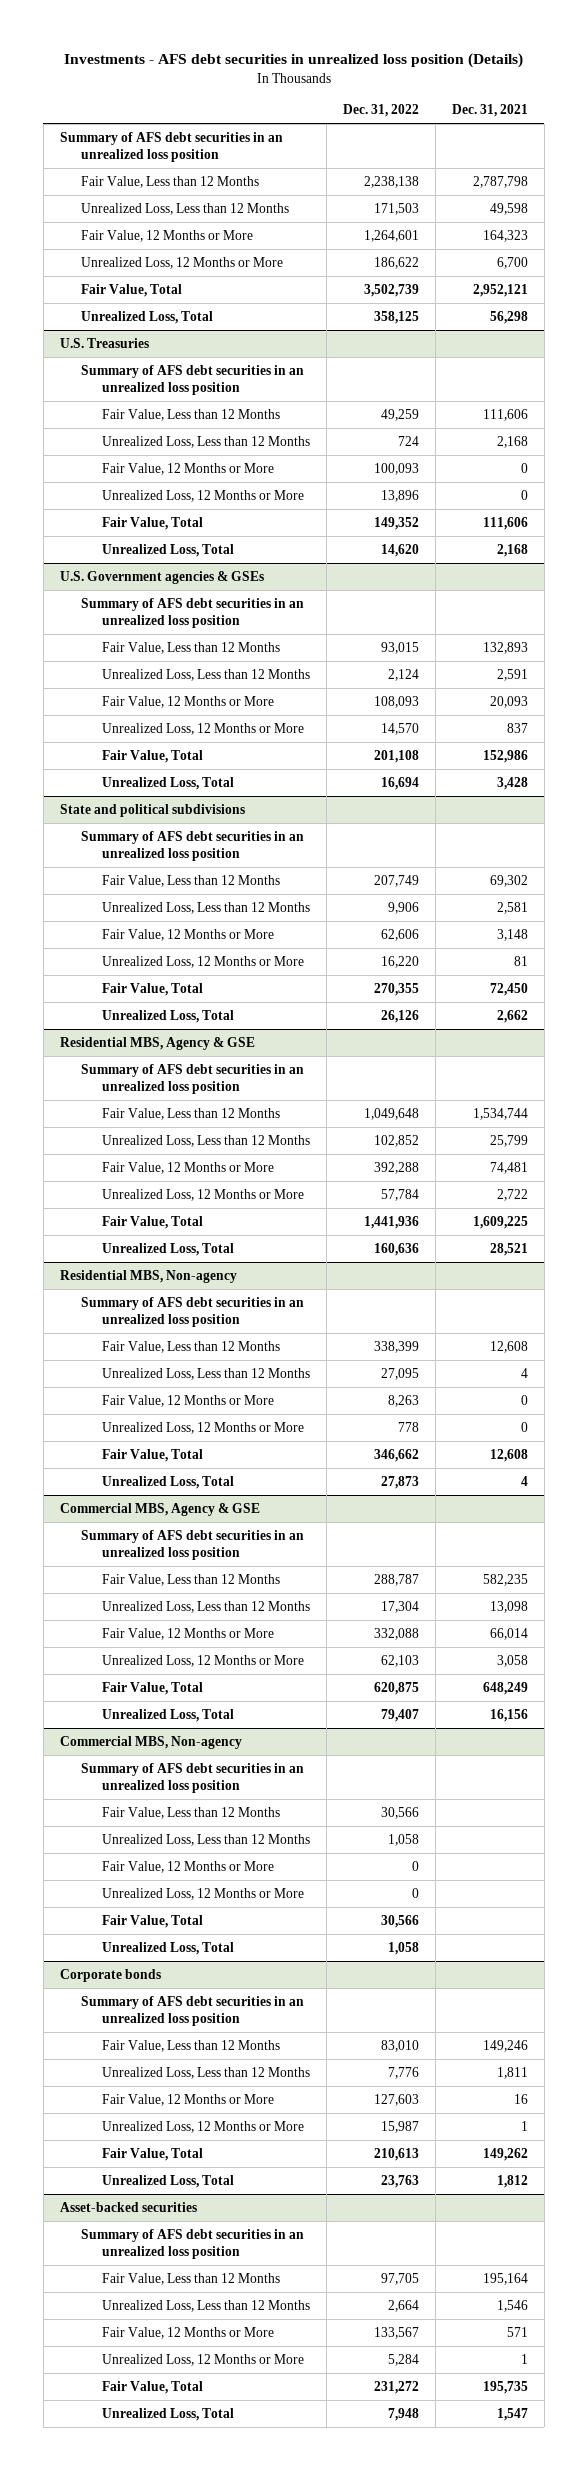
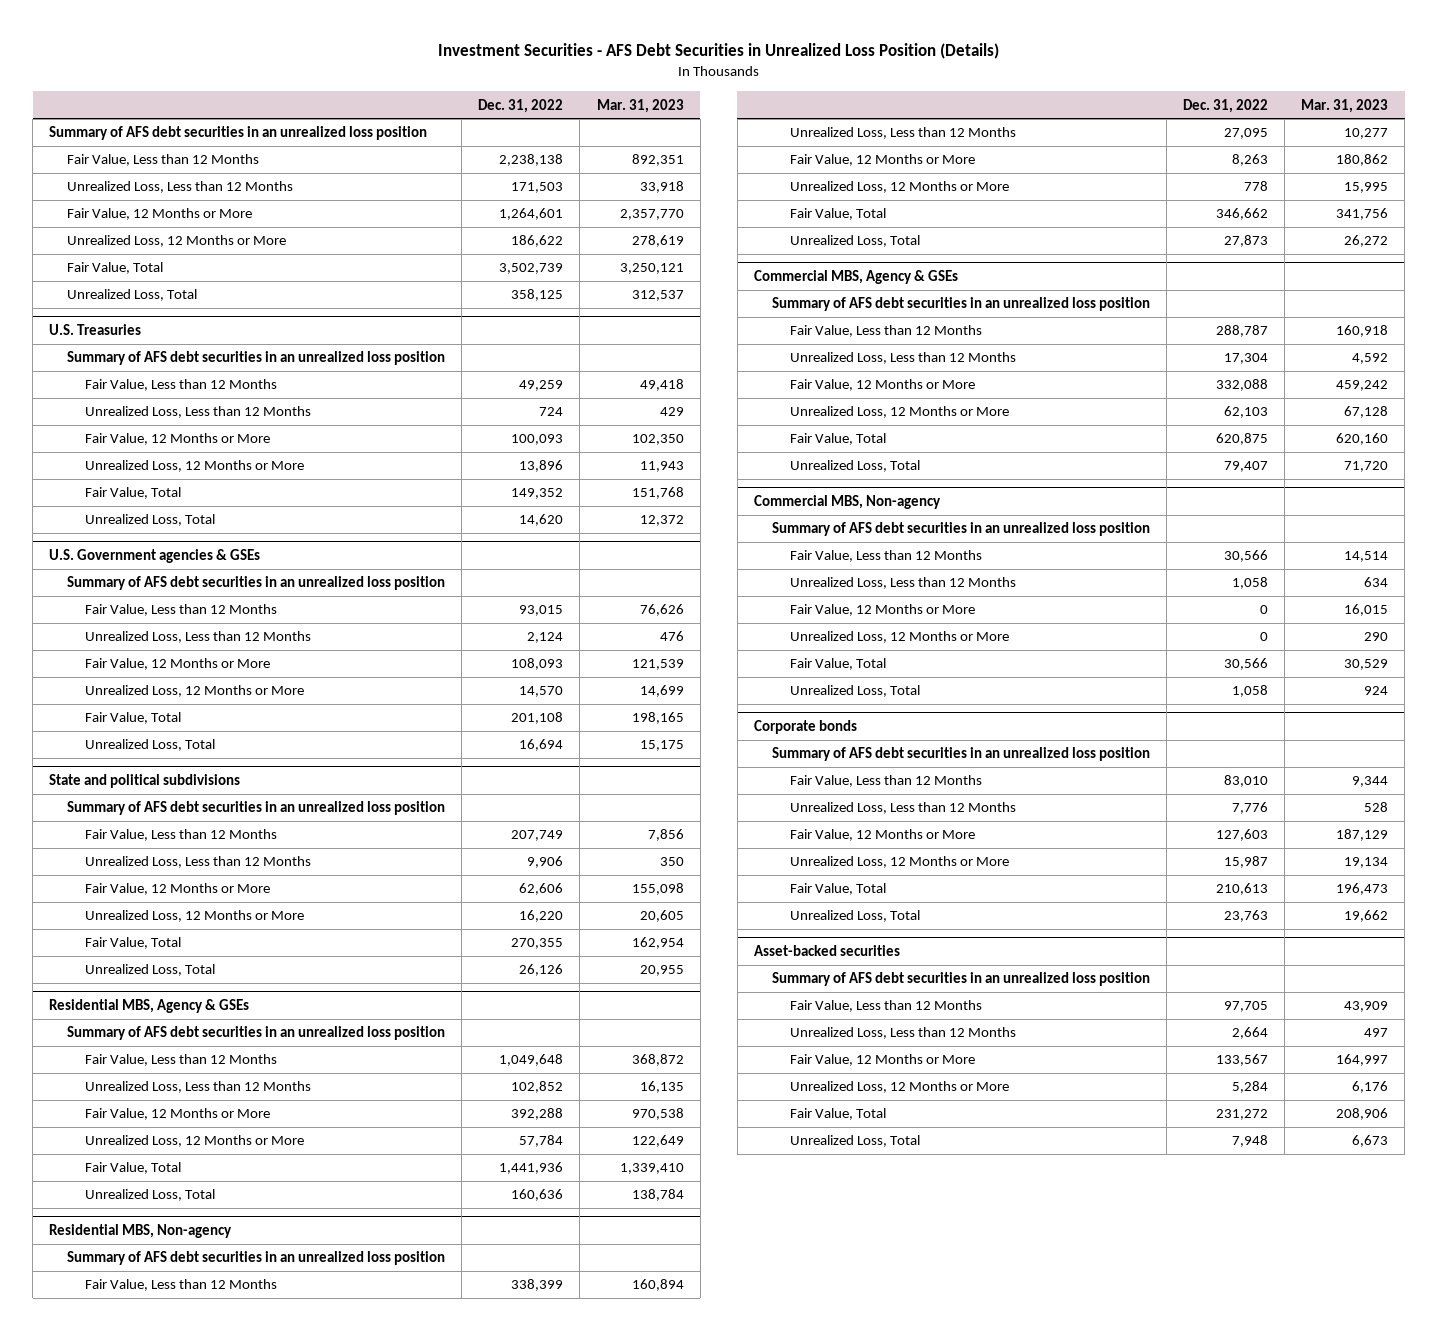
[63,53,523,69] Investments - AFS debt securities in unrealized loss position (Details) -> [437,43,999,60] Investment Securities - AFS Debt Securities in Unrealized Loss Position (Details)
[451,104,528,118] Dec. 31, 2021 -> none
none -> [596,98,684,113] Mar. 31, 2023
[59,1036,255,1050] Residential MBS, Agency & GSE -> [49,999,250,1014] Residential MBS, Agency & GSEs
[59,1502,260,1516] Commercial MBS, Agency & GSE -> [753,270,958,285] Commercial MBS, Agency & GSEs

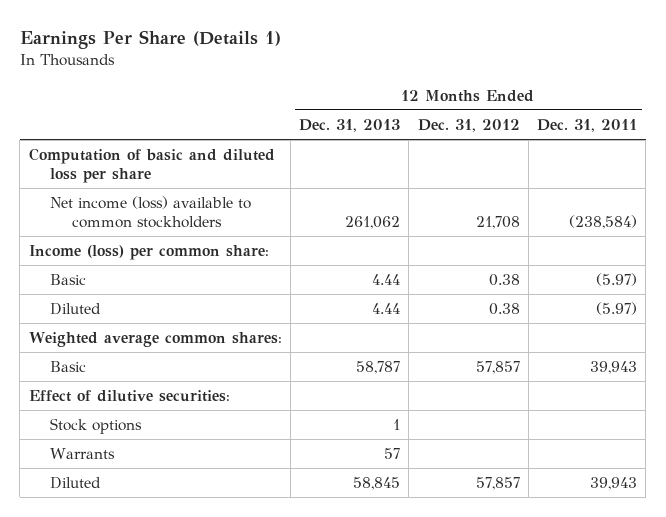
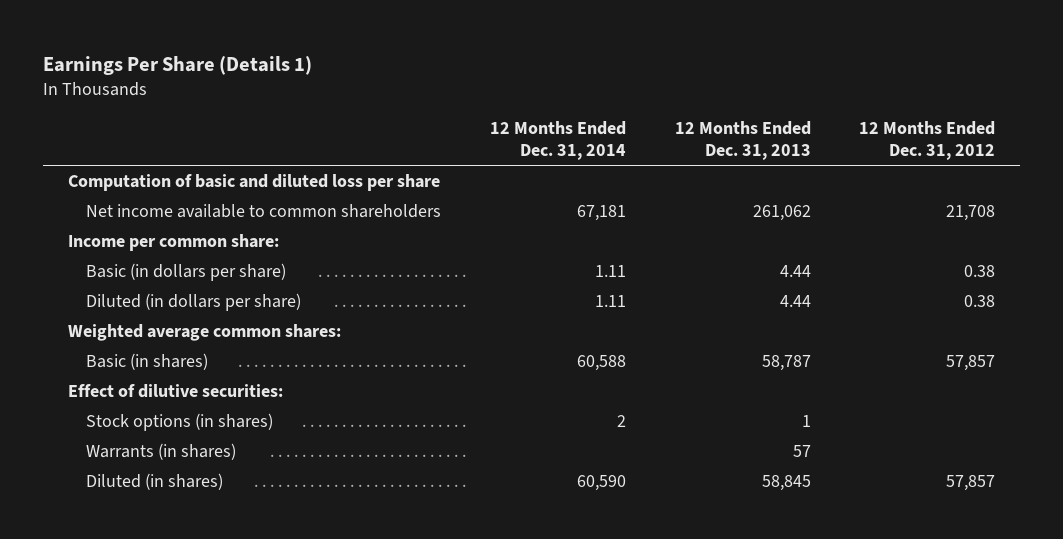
[537,119,638,133] Dec. 31, 2011 -> none
none -> [489,120,626,161] 12 Months Ended Dec. 31, 2014
[50,196,252,228] Net income (loss) available to common stockholders -> [86,203,442,218] Net income available to common shareholders
[28,245,269,261] Income (loss) per common share: -> [67,233,279,251] Income per common share:
[50,274,87,286] Basic -> [86,262,287,281] Basic (in dollars per share)
[50,303,102,316] Diluted -> [86,292,302,311] Diluted (in dollars per share)
[50,361,87,373] Basic -> [86,352,209,370] Basic (in shares)
[50,418,143,435] Stock options -> [86,412,274,431] Stock options (in shares)
[50,448,116,460] Warrants -> [86,442,237,460] Warrants (in shares)
[50,477,102,490] Diluted -> [86,472,224,490] Diluted (in shares)

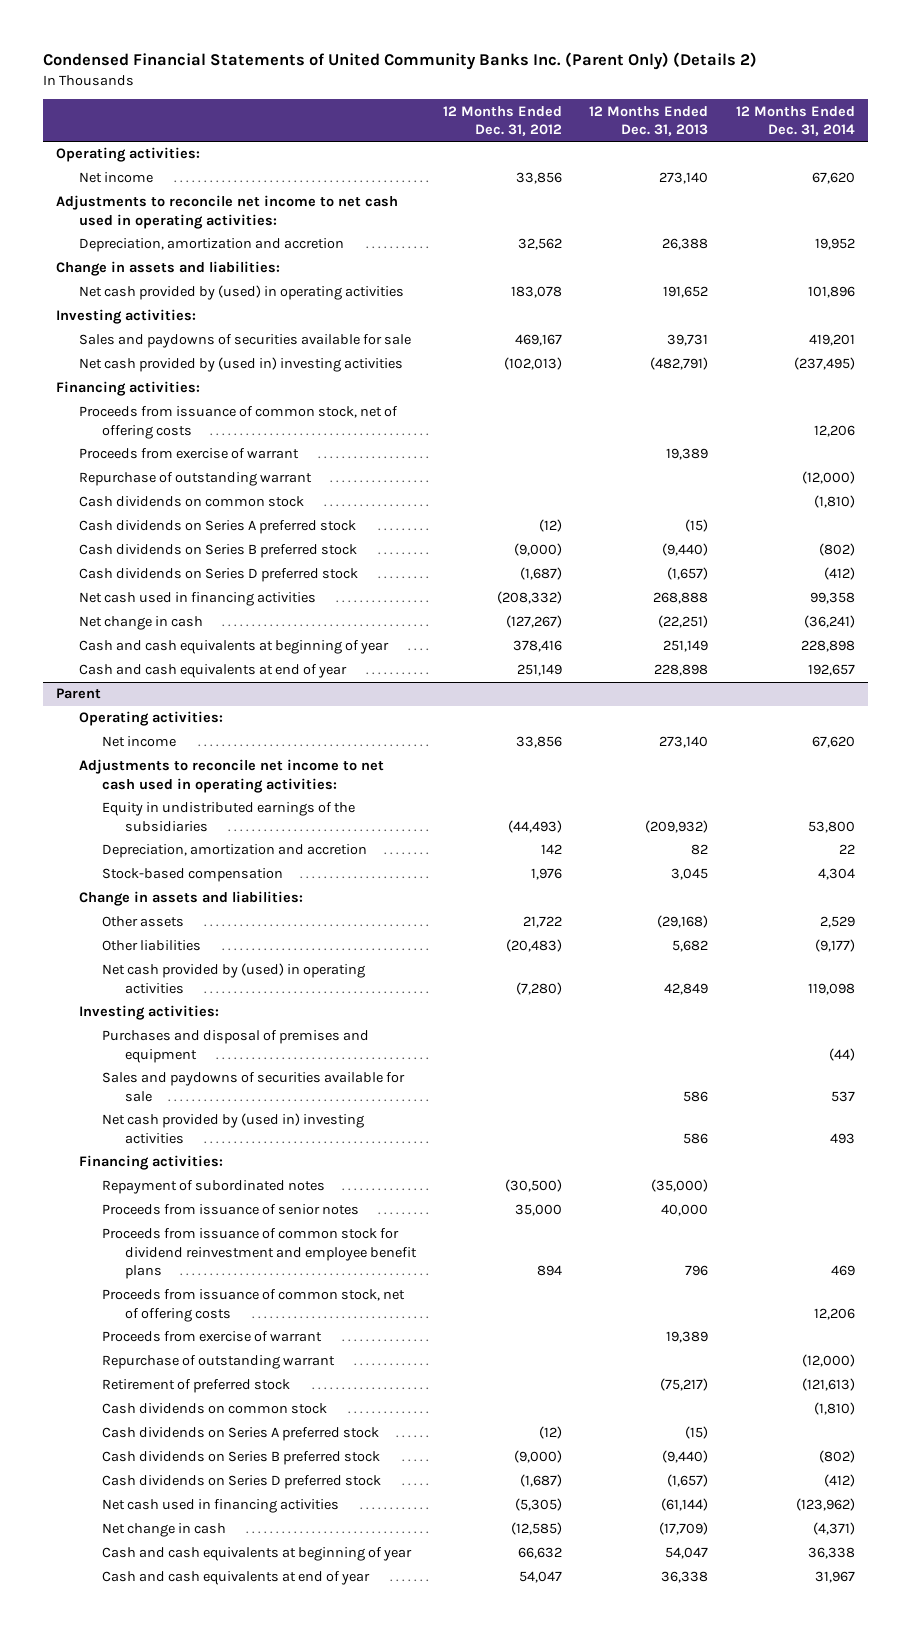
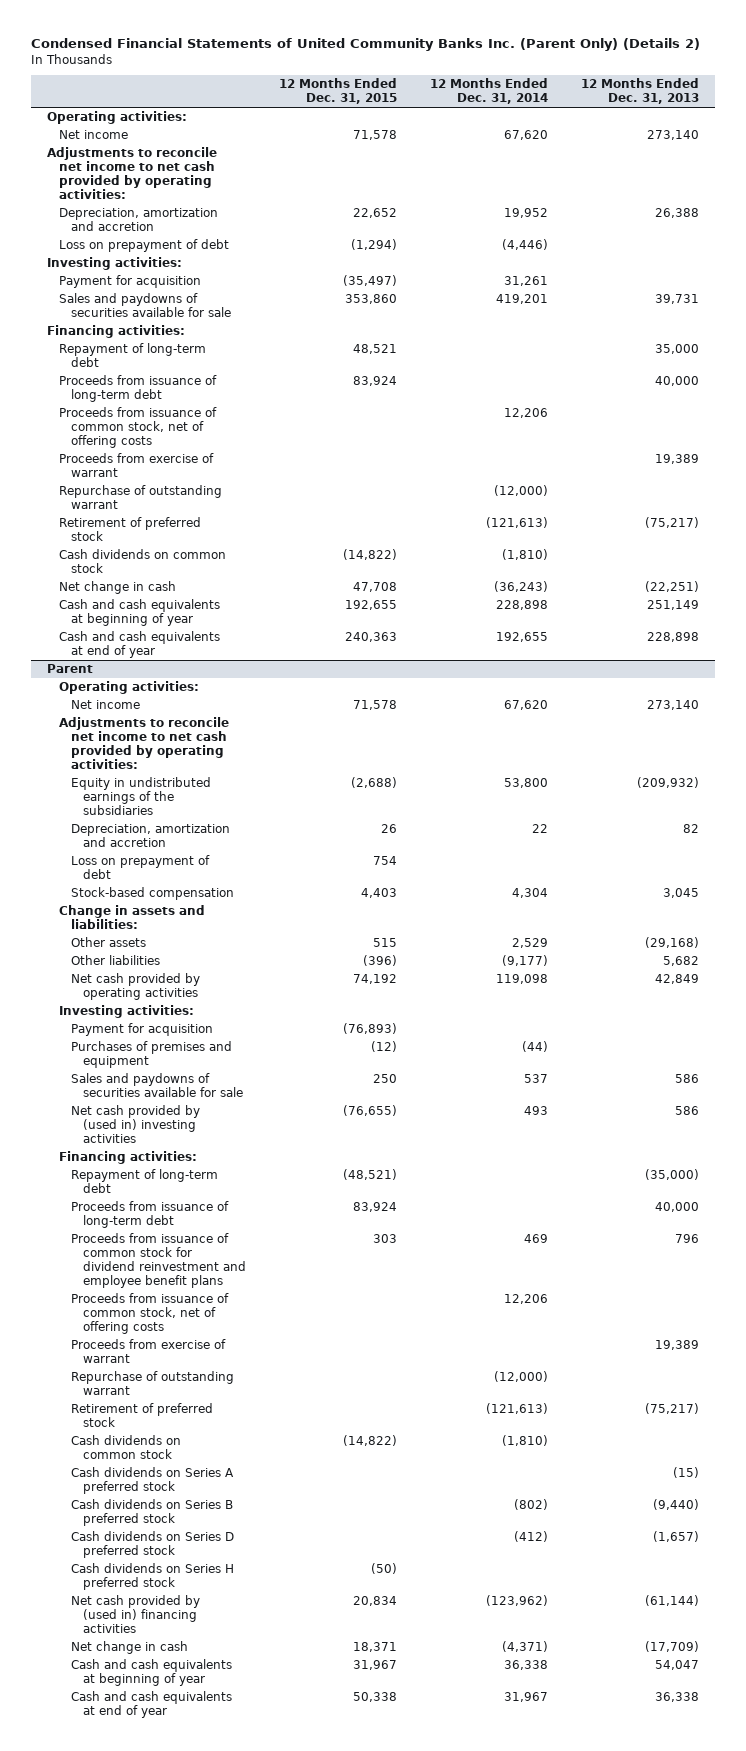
[442,105,562,137] 12 Months Ended Dec. 31, 2012 -> none
none -> [278,78,397,105] 12 Months Ended Dec. 31, 2015
[56,195,399,229] Adjustments to reconcile net income to net cash used in operating activities: -> [47,147,218,199] Adjustments to reconcile net income to net cash provided by operating activities:
[56,261,281,277] Change in assets and liabilities: -> none
[79,285,405,301] Net cash provided by (used) in operating activities -> none
none -> [58,239,229,253] Loss on prepayment of debt
none -> [58,275,201,289] Payment for acquisition
[79,357,404,373] Net cash provided by (used in) investing activities -> none
none -> [58,343,206,368] Repayment of long-term debt
none -> [58,375,217,403] Proceeds from issuance of long-term debt
none -> [58,517,201,542] Retirement of preferred stock
[79,520,357,535] Cash dividends on Series A preferred stock -> none
[79,544,358,559] Cash dividends on Series B preferred stock -> none
[79,568,359,583] Cash dividends on Series D preferred stock -> none
[79,592,317,607] Net cash used in financing activities -> none
[803,615,855,629] (36,241) -> [493,581,548,593] (36,243)
[807,664,855,677] 192,657 -> [495,632,548,643] 192,655
[79,759,385,793] Adjustments to reconcile net income to net cash used in operating activities: -> [58,717,229,769] Adjustments to reconcile net income to net cash provided by operating activities:
none -> [70,855,210,880] Loss on prepayment of debt
[101,963,365,994] Net cash provided by (used) in operating activities -> [70,973,200,1001] Net cash provided by operating activities
none -> [70,1023,213,1037] Payment for acquisition
[101,1030,369,1063] Purchases and disposal of premises and equipment -> [70,1041,232,1069] Purchases of premises and equipment
[101,1180,325,1195] Repayment of subordinated notes -> none
[101,1204,359,1216] Proceeds from issuance of senior notes -> none
none -> [70,1169,218,1194] Repayment of long-term debt
none -> [70,1201,229,1229] Proceeds from issuance of long-term debt
none -> [70,1563,234,1591] Cash dividends on Series H preferred stock
[101,1499,339,1514] Net cash used in financing activities -> [70,1595,200,1633] Net cash provided by (used in) financing activities

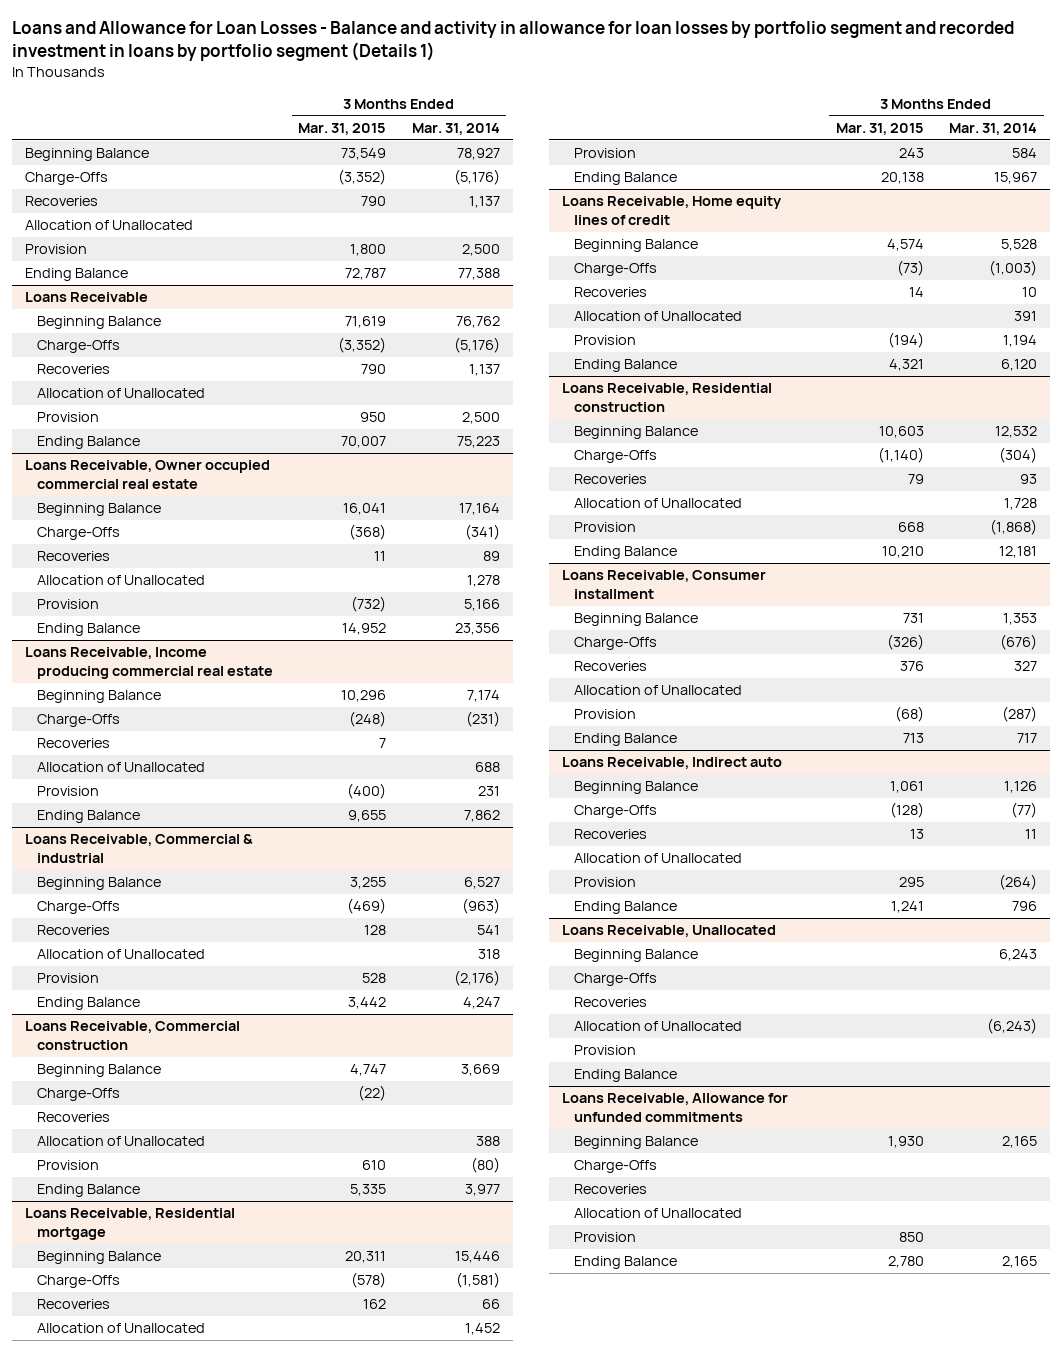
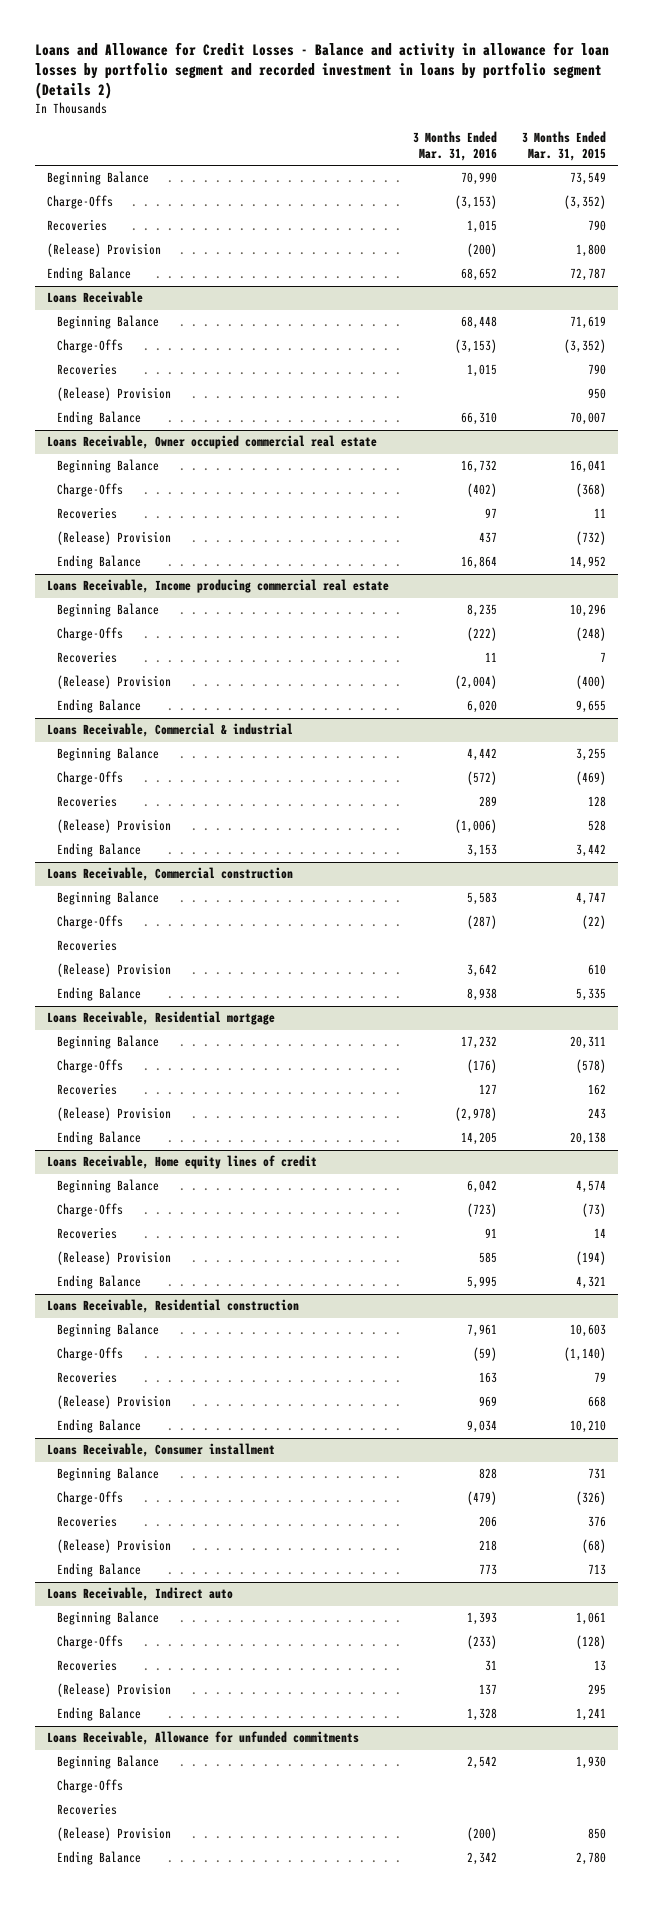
[11,21,1014,62] Loans and Allowance for Loan Losses - Balance and activity in allowance for loan losses by portfolio segment and recorded investment in loans by portfolio segment (Details 1) -> [34,41,609,100] Loans and Allowance for Credit Losses - Balance and activity in allowance for loan losses by portfolio segment and recorded investment in loans by portfolio segment (Details 2)
[411,123,500,136] Mar. 31, 2014 -> none
none -> [413,131,498,162] 3 Months Ended Mar. 31, 2016
[24,220,193,231] Allocation of Unallocated -> none
[24,244,87,255] Provision -> [46,243,161,258] (Release) Provision
[36,388,205,399] Allocation of Unallocated -> none
[36,412,99,423] Provision -> [56,387,171,402] (Release) Provision
[36,575,205,586] Allocation of Unallocated -> none
[36,599,99,610] Provision -> [56,531,171,546] (Release) Provision
[36,762,205,773] Allocation of Unallocated -> none
[36,786,99,797] Provision -> [56,675,171,690] (Release) Provision
[36,949,205,960] Allocation of Unallocated -> none
[36,973,99,984] Provision -> [56,819,171,834] (Release) Provision
[36,1136,205,1147] Allocation of Unallocated -> none
[36,1160,99,1171] Provision -> [56,963,171,978] (Release) Provision
[36,1323,205,1334] Allocation of Unallocated -> none
[573,148,636,159] Provision -> [56,1107,171,1122] (Release) Provision
[573,311,742,322] Allocation of Unallocated -> none
[573,335,636,346] Provision -> [56,1251,171,1266] (Release) Provision
[573,498,742,509] Allocation of Unallocated -> none
[573,522,636,533] Provision -> [56,1395,171,1410] (Release) Provision
[573,685,742,696] Allocation of Unallocated -> none
[573,709,636,720] Provision -> [56,1539,171,1554] (Release) Provision
[573,853,742,864] Allocation of Unallocated -> none
[573,877,636,888] Provision -> [56,1683,171,1698] (Release) Provision
[561,925,776,938] Loans Receivable, Unallocated -> none
[573,949,698,963] Beginning Balance -> none
[573,973,657,987] Charge-Offs -> none
[573,997,647,1008] Recoveries -> none
[573,1021,742,1032] Allocation of Unallocated -> none
[573,1045,636,1056] Provision -> none
[573,1069,677,1083] Ending Balance -> none
[573,1208,742,1219] Allocation of Unallocated -> none
[573,1232,636,1243] Provision -> [56,1827,171,1842] (Release) Provision

